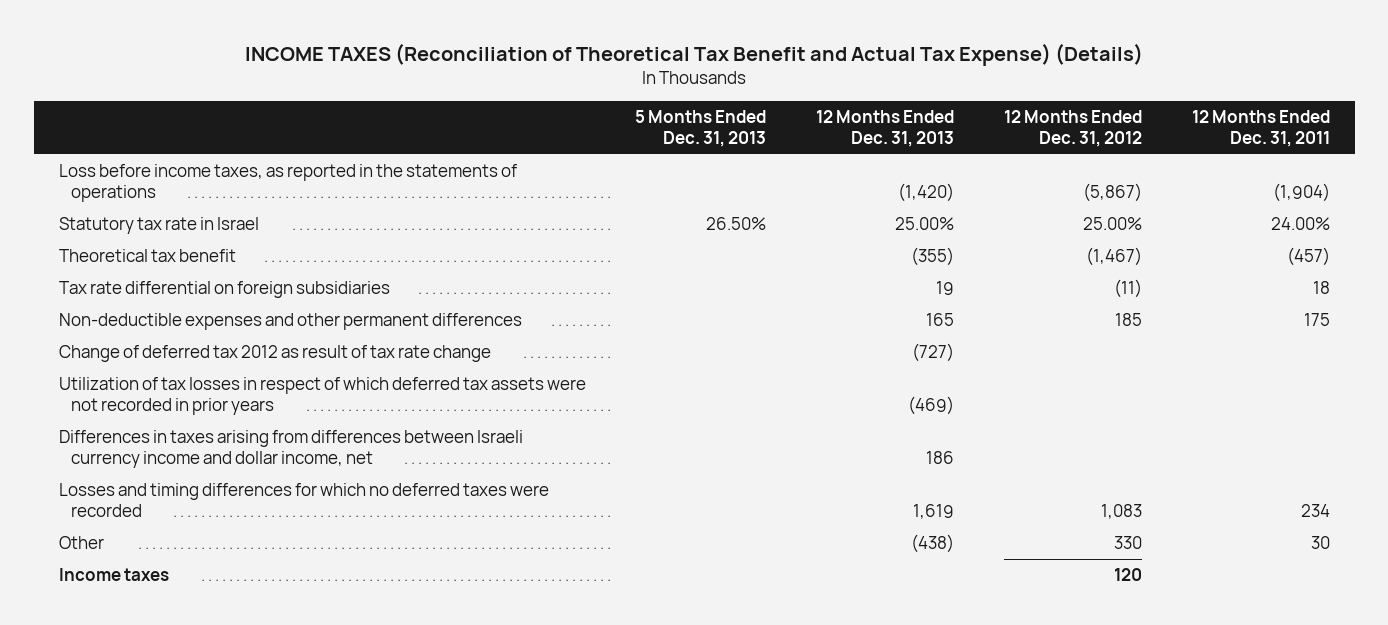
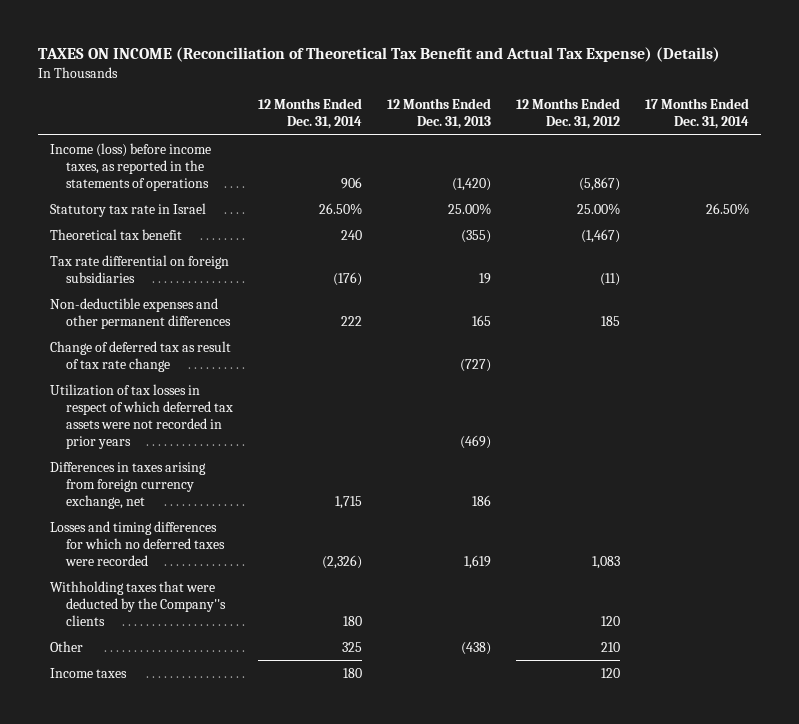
[245,42,1144,66] INCOME TAXES (Reconciliation of Theoretical Tax Benefit and Actual Tax Expense) (Details) -> [37,47,720,63] TAXES ON INCOME (Reconciliation of Theoretical Tax Benefit and Actual Tax Expense) (Details)
[635,110,767,148] 5 Months Ended Dec. 31, 2013 -> none
[1191,110,1330,148] 12 Months Ended Dec. 31, 2011 -> none
none -> [257,98,362,130] 12 Months Ended Dec. 31, 2014
none -> [644,98,749,130] 17 Months Ended Dec. 31, 2014
[58,164,517,203] Loss before income taxes, as reported in the statements of operations -> [50,142,212,191] Income (loss) before income taxes, as reported in the statements of operations
[58,345,491,363] Change of deferred tax 2012 as result of tax rate change -> [50,340,232,372] Change of deferred tax as result of tax rate change
[58,430,523,469] Differences in taxes arising from differences between Israeli currency income and dollar income, net -> [50,461,207,509] Differences in taxes arising from foreign currency exchange, net
none -> [50,580,226,626] Withholding taxes that were deducted by the Company''s clients
[1113,536,1142,550] 330 -> [600,641,620,652] 210

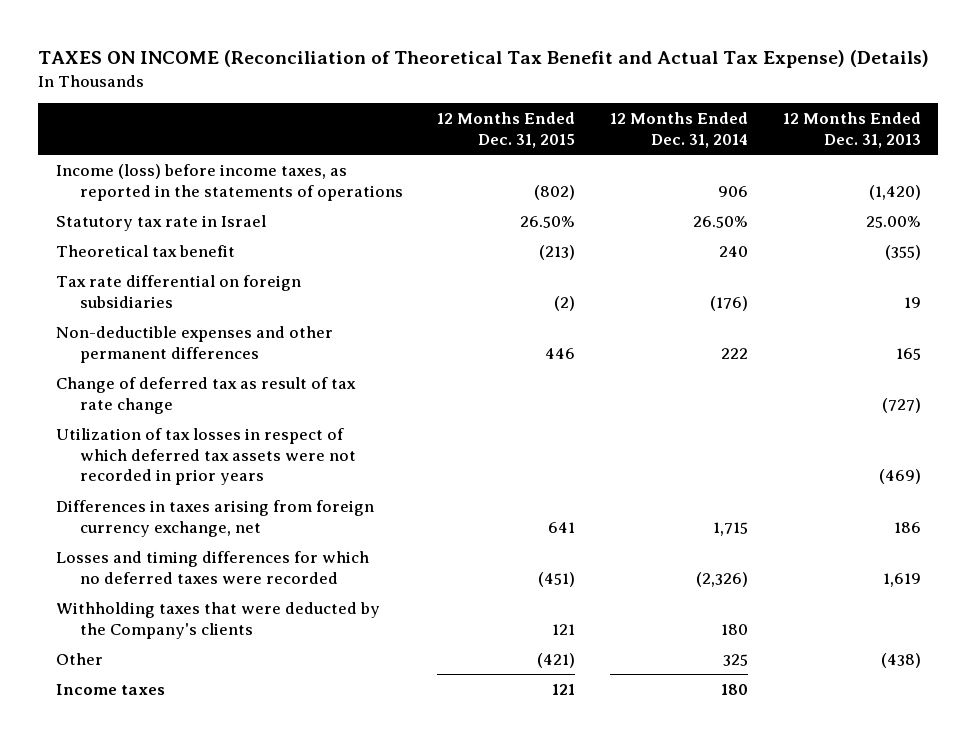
[515,98,620,130] 12 Months Ended Dec. 31, 2012 -> none
[644,98,749,130] 17 Months Ended Dec. 31, 2014 -> none
none -> [437,112,576,149] 12 Months Ended Dec. 31, 2015
[50,580,226,626] Withholding taxes that were deducted by the Company''s clients -> [55,601,380,639] Withholding taxes that were deducted by the Company's clients

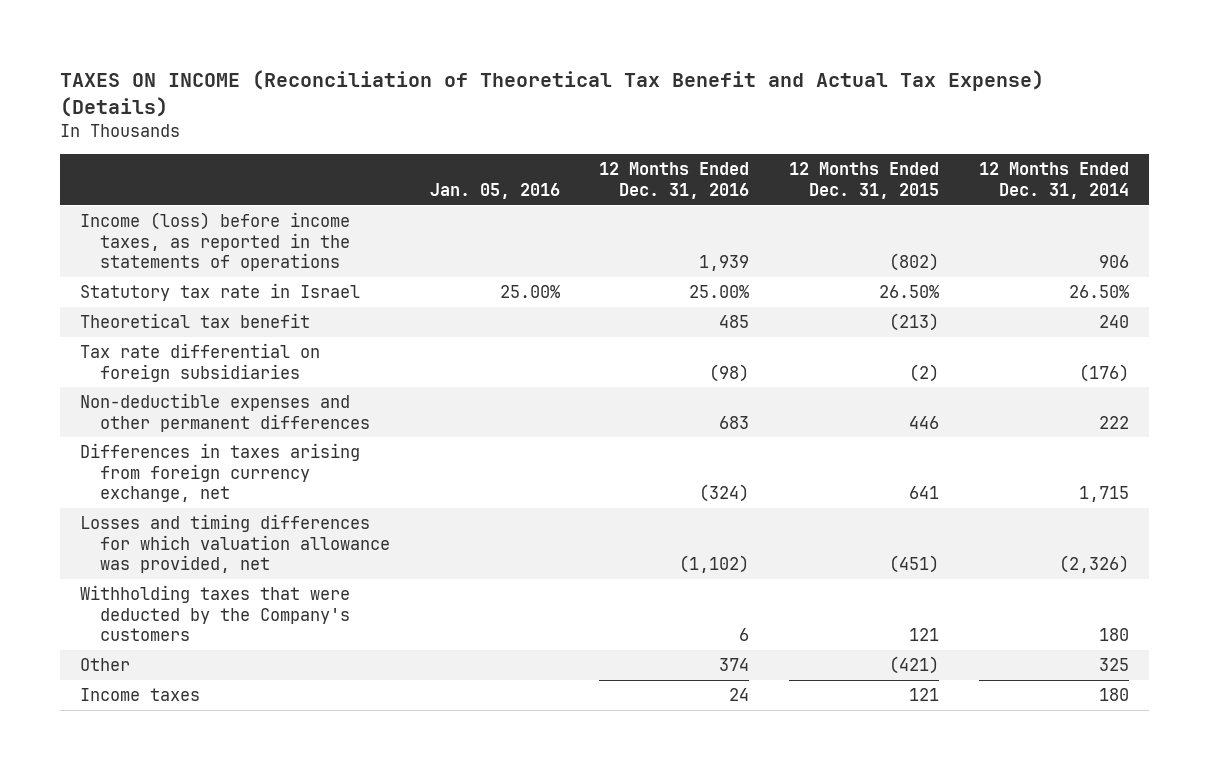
[782,112,921,149] 12 Months Ended Dec. 31, 2013 -> none
none -> [429,182,560,199] Jan. 05, 2016
none -> [599,162,750,199] 12 Months Ended Dec. 31, 2016
[55,376,356,414] Change of deferred tax as result of tax rate change -> none
[55,427,356,486] Utilization of tax losses in respect of which deferred tax assets were not recorded in prior years -> none
[55,550,369,584] Losses and timing differences for which no deferred taxes were recorded -> [79,514,391,574] Losses and timing differences for which valuation allowance was provided, net
[55,601,380,639] Withholding taxes that were deducted by the Company's clients -> [79,585,351,642] Withholding taxes that were deducted by the Company's customers

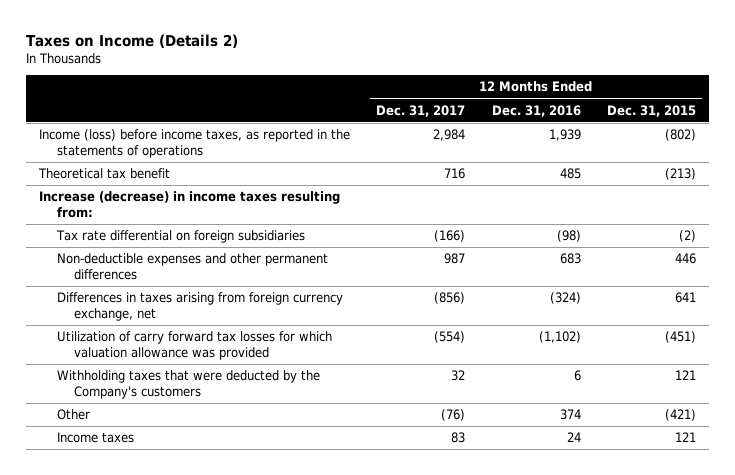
[60,69,1045,117] TAXES ON INCOME (Reconciliation of Theoretical Tax Benefit and Actual Tax Expense) (Details) -> [26,33,239,48] Taxes on Income (Details 2)
[429,182,560,199] Jan. 05, 2016 -> none
[978,162,1129,199] 12 Months Ended Dec. 31, 2014 -> none
none -> [376,104,466,117] Dec. 31, 2017
[79,283,360,302] Statutory tax rate in Israel -> none
none -> [39,191,341,219] Increase (decrease) in income taxes resulting from:
[79,514,391,574] Losses and timing differences for which valuation allowance was provided, net -> [56,331,332,361] Utilization of carry forward tax losses for which valuation allowance was provided

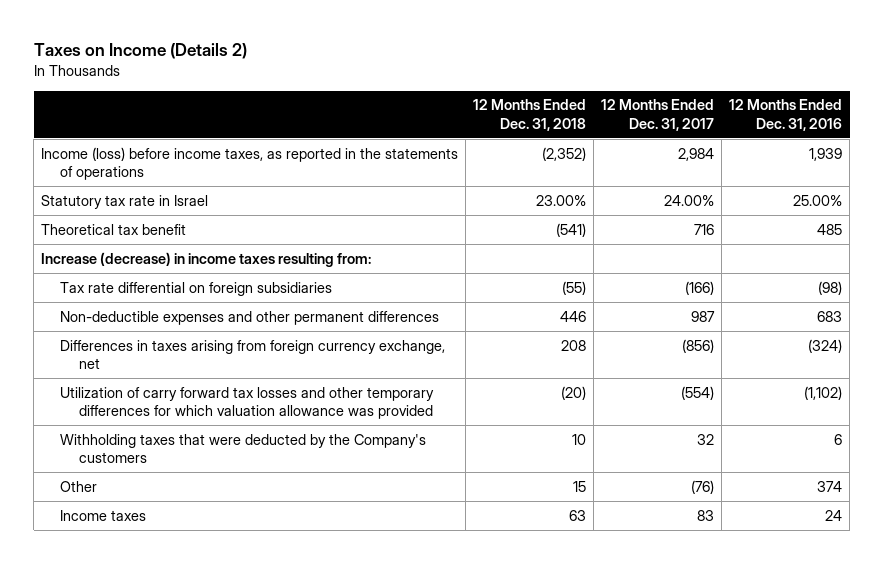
[606,104,696,117] Dec. 31, 2015 -> none
none -> [473,99,587,131] 12 Months Ended Dec. 31, 2018
none -> [41,194,209,209] Statutory tax rate in Israel
[56,331,332,361] Utilization of carry forward tax losses for which valuation allowance was provided -> [60,386,435,419] Utilization of carry forward tax losses and other temporary differences for which valuation allowance was provided

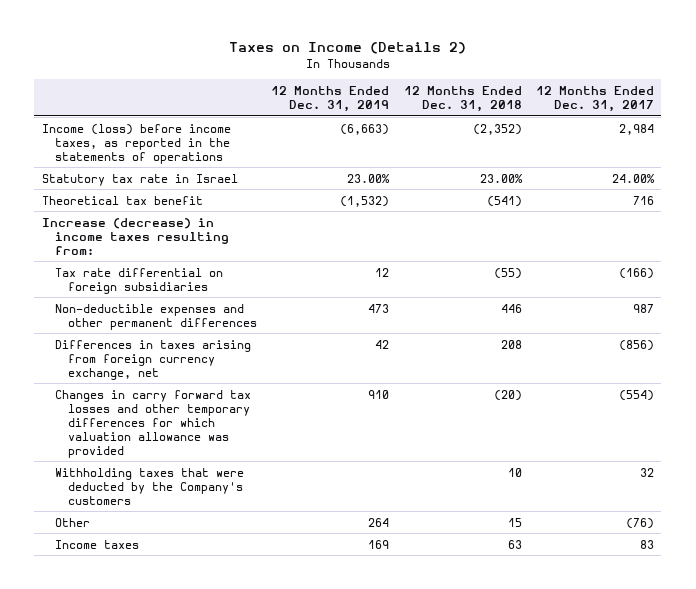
[729,99,843,131] 12 Months Ended Dec. 31, 2016 -> none
none -> [271,85,390,112] 12 Months Ended Dec. 31, 2019
[60,386,435,419] Utilization of carry forward tax losses and other temporary differences for which valuation allowance was provided -> [54,389,251,458] Changes in carry forward tax losses and other temporary differences for which valuation allowance was provided

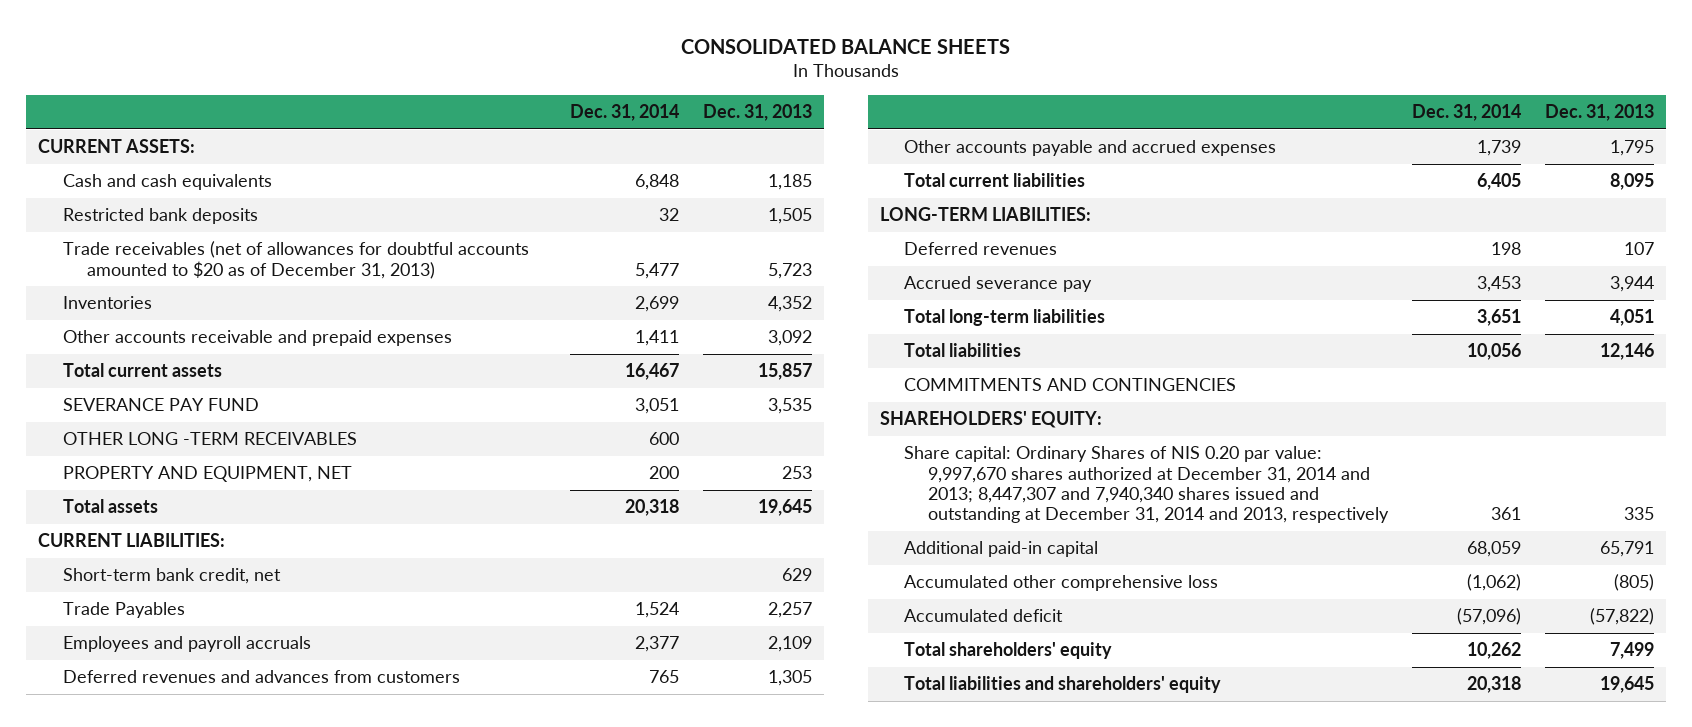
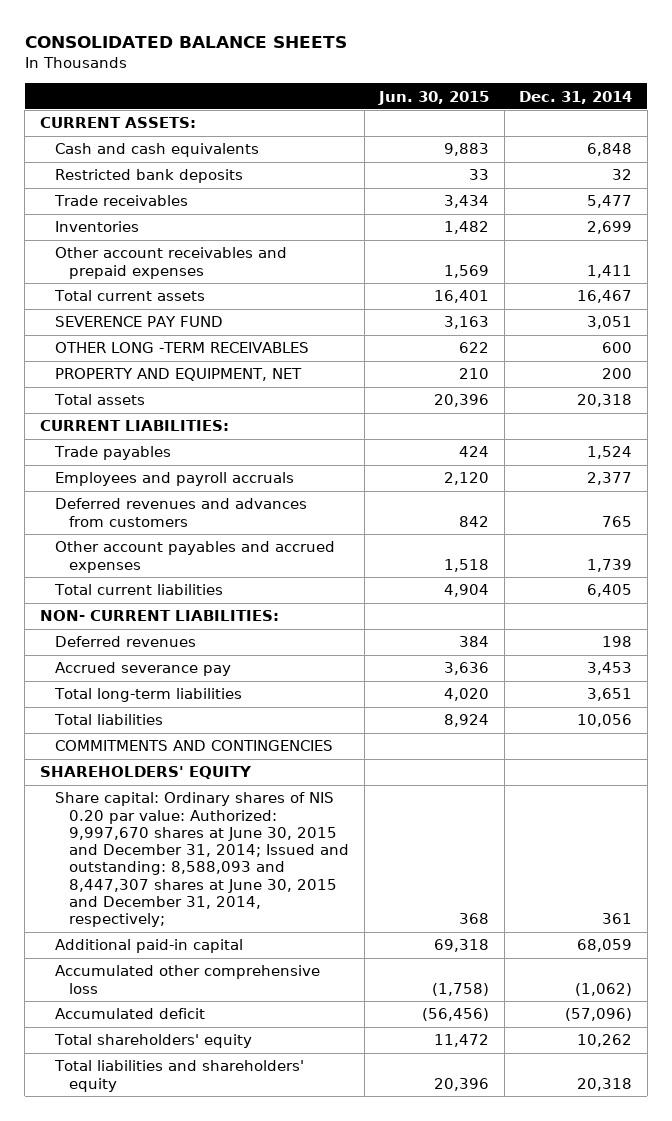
[703,104,813,122] Dec. 31, 2013 -> none
none -> [378,90,490,105] Jun. 30, 2015
[62,241,529,279] Trade receivables (net of allowances for doubtful accounts amounted to $20 as of December 31, 2013) -> [53,195,188,207] Trade receivables
[62,330,452,347] Other accounts receivable and prepaid expenses -> [54,247,287,279] Other account receivables and prepaid expenses
[62,398,259,412] SEVERANCE PAY FUND -> [54,316,223,328] SEVERENCE PAY FUND
[62,568,281,585] Short-term bank credit, net -> none
[62,602,185,619] Trade Payables -> [53,446,171,461] Trade payables
[903,140,1276,157] Other accounts payable and accrued expenses -> [54,541,335,573] Other account payables and accrued expenses
[879,207,1091,222] LONG-TERM LIABILITIES: -> [39,610,279,622] NON- CURRENT LIABILITIES:
[879,411,1102,429] SHAREHOLDERS' EQUITY: -> [39,766,252,780] SHAREHOLDERS' EQUITY
[903,446,1390,524] Share capital: Ordinary Shares of NIS 0.20 par value: 9,997,670 shares authorized at December 31, 2014 and 2013; 8,447,307 and 7,940,340 shares issued and outstanding at December 31, 2014 and 2013, respectively -> [54,792,350,928] Share capital: Ordinary shares of NIS 0.20 par value: Authorized: 9,997,670 shares at June 30, 2015 and December 31, 2014; Issued and outstanding: 8,588,093 and 8,447,307 shares at June 30, 2015 and December 31, 2014, respectively;

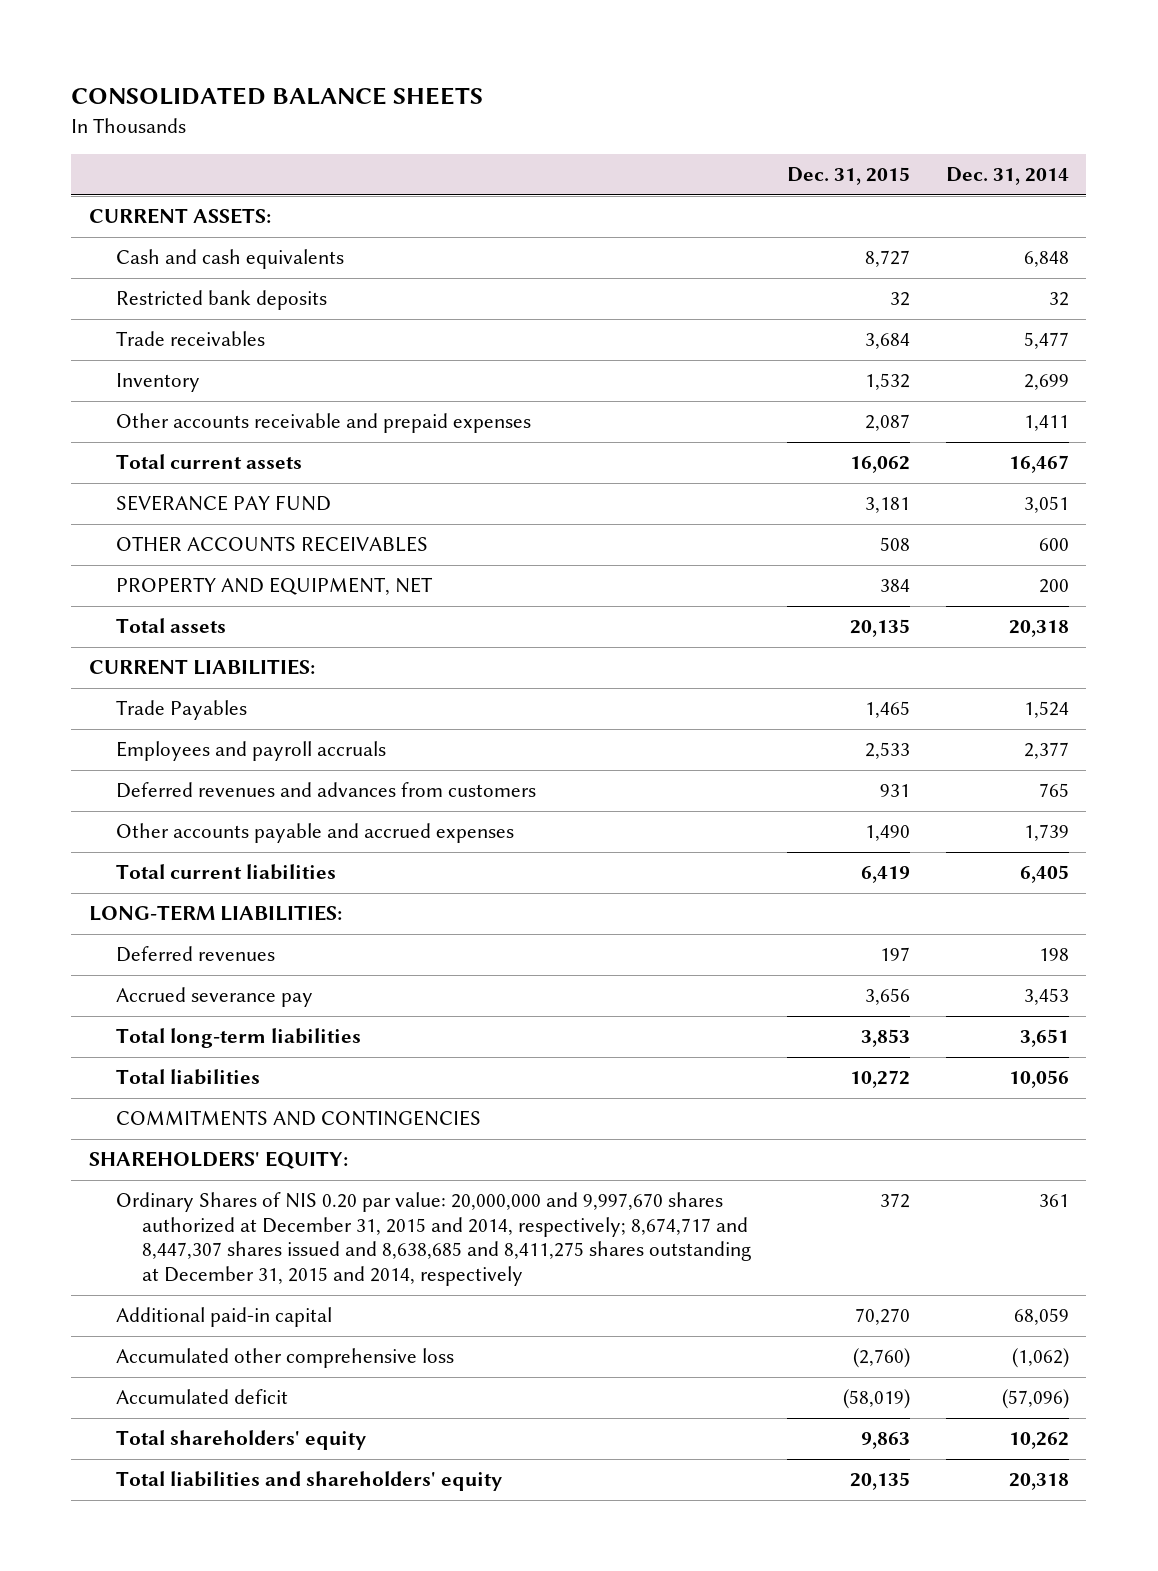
[378,90,490,105] Jun. 30, 2015 -> none
none -> [786,167,910,186] Dec. 31, 2015
[54,221,139,233] Inventories -> [115,373,200,393] Inventory
[54,247,287,279] Other account receivables and prepaid expenses -> [115,413,531,434] Other accounts receivable and prepaid expenses
[54,316,223,328] SEVERENCE PAY FUND -> [115,495,331,512] SEVERANCE PAY FUND
[54,342,309,354] OTHER LONG -TERM RECEIVABLES -> [115,536,428,553] OTHER ACCOUNTS RECEIVABLES
[53,446,171,461] Trade payables -> [115,700,247,721] Trade Payables
[54,541,335,573] Other account payables and accrued expenses -> [115,823,514,844] Other accounts payable and accrued expenses
[39,610,279,622] NON- CURRENT LIABILITIES: -> [89,905,343,922] LONG-TERM LIABILITIES:
[39,766,252,780] SHAREHOLDERS' EQUITY -> [89,1151,349,1170] SHAREHOLDERS' EQUITY:
[54,792,350,928] Share capital: Ordinary shares of NIS 0.20 par value: Authorized: 9,997,670 shares at June 30, 2015 and December 31, 2014; Issued and outstanding: 8,588,093 and 8,447,307 shares at June 30, 2015 and December 31, 2014, respectively; -> [115,1192,752,1286] Ordinary Shares of NIS 0.20 par value: 20,000,000 and 9,997,670 shares authorized at December 31, 2015 and 2014, respectively; 8,674,717 and 8,447,307 shares issued and 8,638,685 and 8,411,275 shares outstanding at December 31, 2015 and 2014, respectively

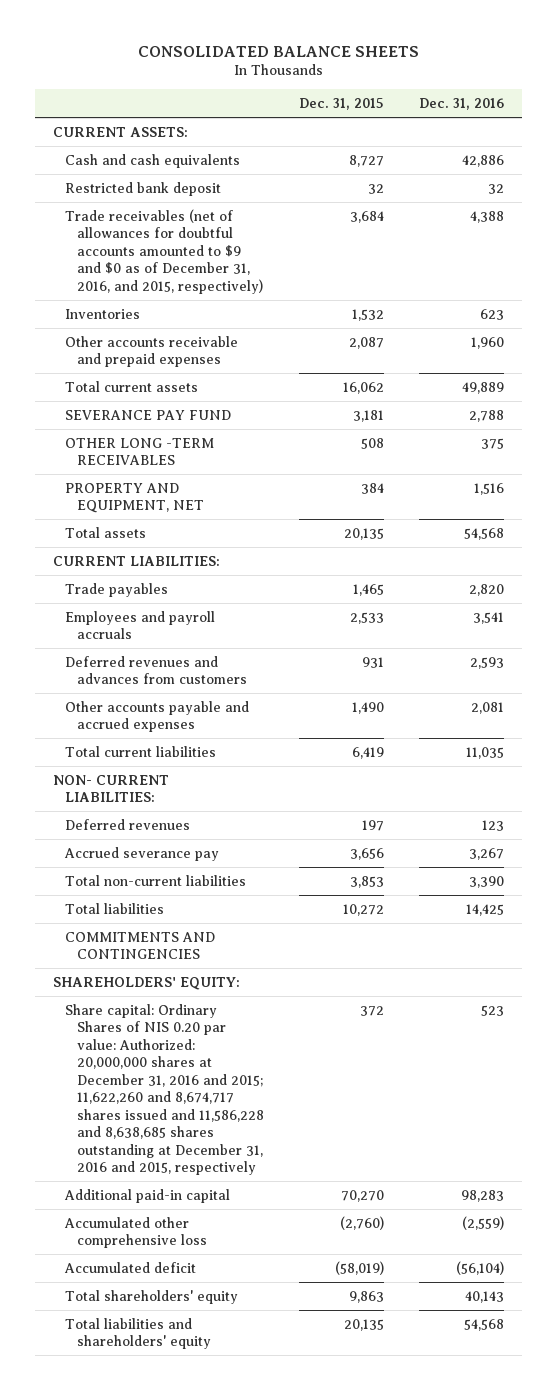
[945,167,1069,186] Dec. 31, 2014 -> none
none -> [419,97,505,110] Dec. 31, 2016
[115,290,327,311] Restricted bank deposits -> [64,181,221,196] Restricted bank deposit
[115,331,265,347] Trade receivables -> [64,208,263,294] Trade receivables (net of allowances for doubtful accounts amounted to $9 and $0 as of December 31, 2016, and 2015, respectively)
[115,373,200,393] Inventory -> [64,308,140,319] Inventories
[115,536,428,553] OTHER ACCOUNTS RECEIVABLES -> [64,437,214,466] OTHER LONG -TERM RECEIVABLES
[115,700,247,721] Trade Payables -> [64,582,168,597] Trade payables
[89,905,343,922] LONG-TERM LIABILITIES: -> [52,774,169,803] NON- CURRENT LIABILITIES:
[115,1028,361,1049] Total long-term liabilities -> [64,874,246,886] Total non-current liabilities
[115,1192,752,1286] Ordinary Shares of NIS 0.20 par value: 20,000,000 and 9,997,670 shares authorized at December 31, 2015 and 2014, respectively; 8,674,717 and 8,447,307 shares issued and 8,638,685 and 8,411,275 shares outstanding at December 31, 2015 and 2014, respectively -> [64,1003,264,1176] Share capital: Ordinary Shares of NIS 0.20 par value: Authorized: 20,000,000 shares at December 31, 2016 and 2015; 11,622,260 and 8,674,717 shares issued and 11,586,228 and 8,638,685 shares outstanding at December 31, 2016 and 2015, respectively

